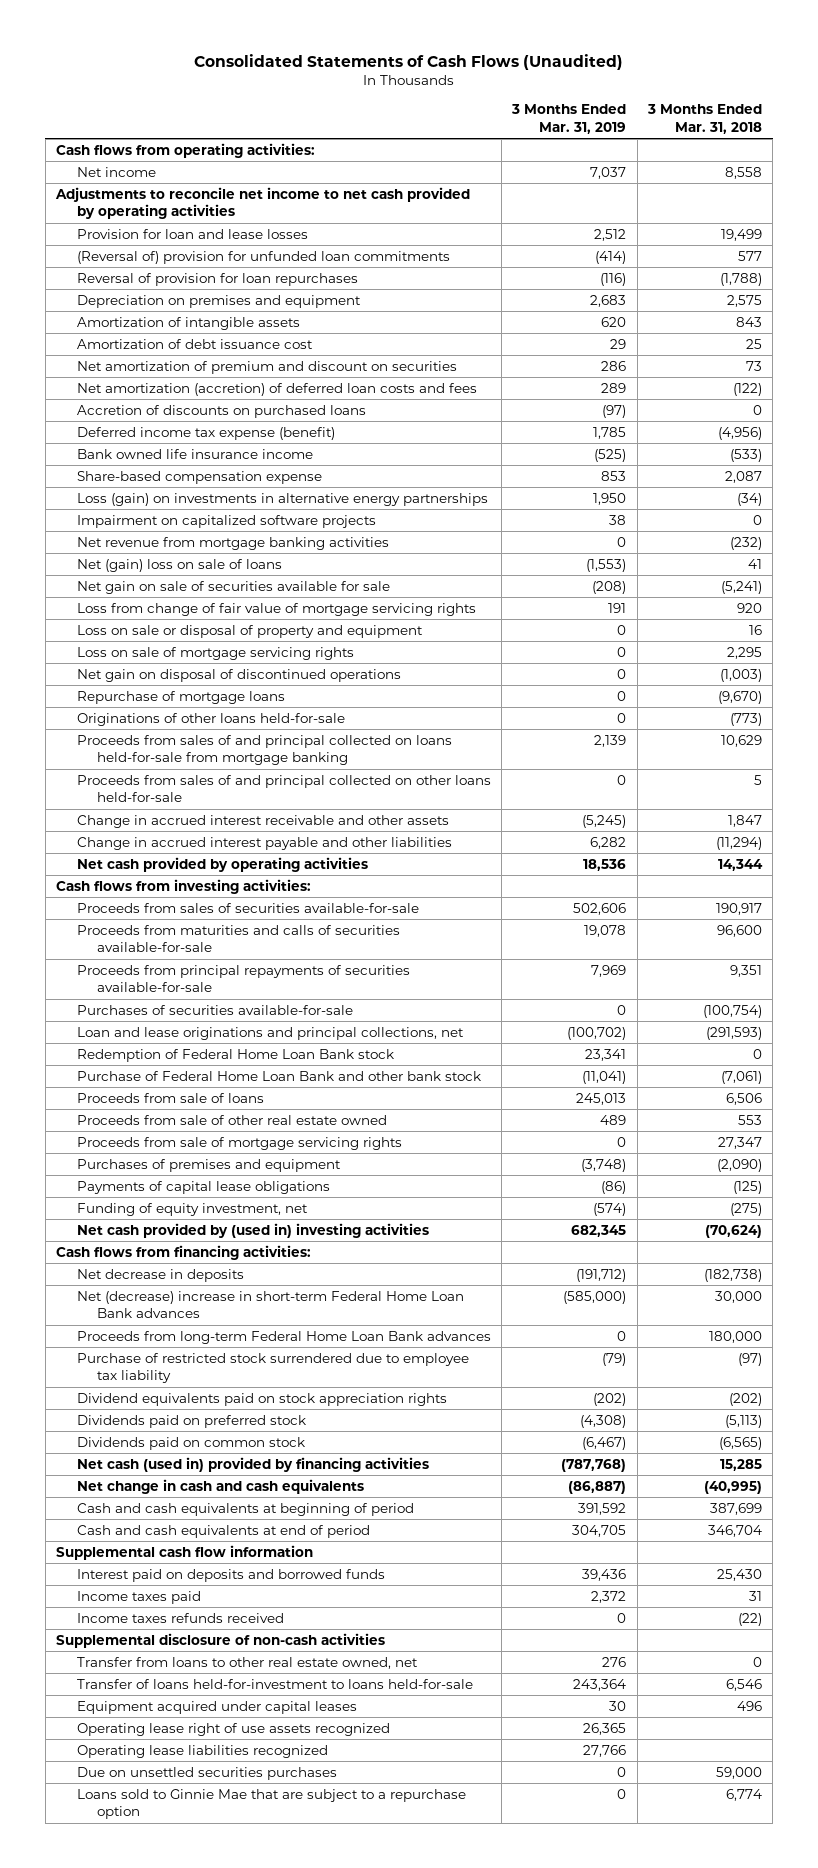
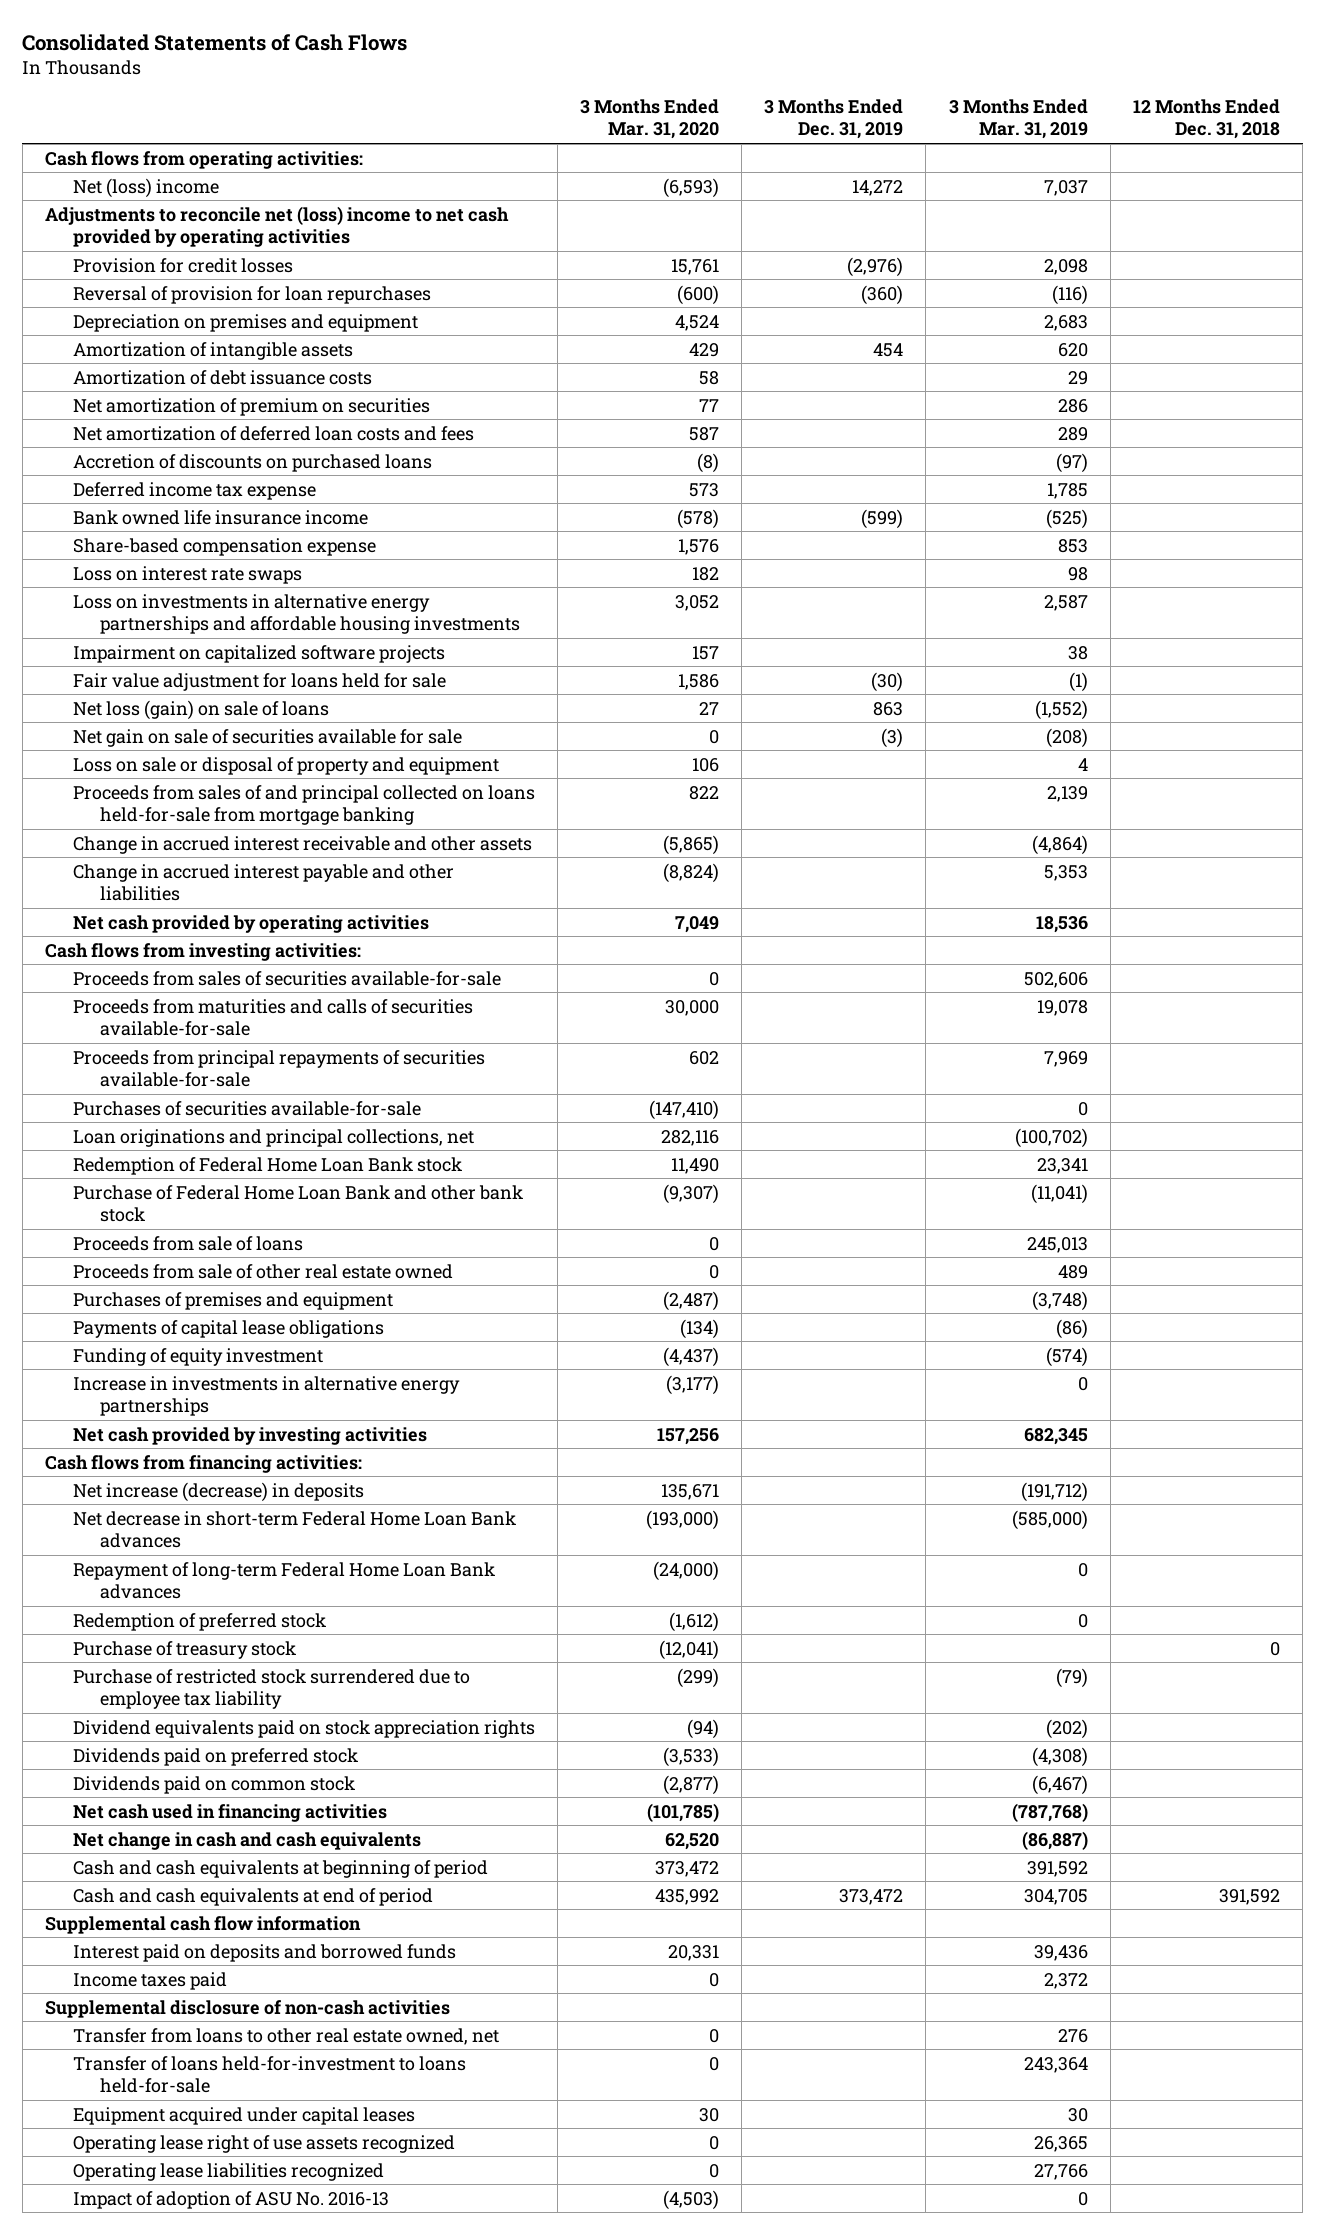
[194,53,624,70] Consolidated Statements of Cash Flows (Unaudited) -> [22,34,408,52] Consolidated Statements of Cash Flows
[646,104,762,134] 3 Months Ended Mar. 31, 2018 -> none
none -> [579,98,719,140] 3 Months Ended Mar. 31, 2020
none -> [764,98,904,140] 3 Months Ended Dec. 31, 2019
none -> [1132,98,1280,140] 12 Months Ended Dec. 31, 2018
[76,228,308,239] Provision for loan and lease losses -> none
[76,250,450,264] (Reversal of) provision for unfunded loan commitments -> none
[76,166,156,177] Net income -> [72,177,219,198] Net (loss) income
[55,186,471,220] Adjustments to reconcile net income to net cash provided by operating activities -> [45,205,510,248] Adjustments to reconcile net (loss) income to net cash provided by operating activities
none -> [72,257,293,273] Provision for credit losses
[76,338,313,349] Amortization of debt issuance cost -> [72,369,372,385] Amortization of debt issuance costs
[76,360,457,374] Net amortization of premium and discount on securities -> [72,397,430,416] Net amortization of premium on securities
[76,382,477,396] Net amortization (accretion) of deferred loan costs and fees -> [72,425,474,441] Net amortization of deferred loan costs and fees
[76,426,335,440] Deferred income tax expense (benefit) -> [72,481,316,500] Deferred income tax expense
none -> [72,565,302,584] Loss on interest rate swaps
[76,492,488,506] Loss (gain) on investments in alternative energy partnerships -> [72,593,520,635] Loss on investments in alternative energy partnerships and affordable housing investments
[593,492,627,505] 1,950 -> [1043,594,1088,611] 2,587
[76,536,389,550] Net revenue from mortgage banking activities -> none
none -> [72,672,446,691] Fair value adjustment for loans held for sale
[76,558,282,572] Net (gain) loss on sale of loans -> [72,699,329,720] Net loss (gain) on sale of loans
[586,558,627,572] (1,553) -> [1034,699,1088,720] (1,552)
[76,602,476,616] Loss from change of fair value of mortgage servicing rights -> none
[76,646,354,660] Loss on sale of mortgage servicing rights -> none
[76,668,401,682] Net gain on disposal of discontinued operations -> none
[76,690,285,704] Repurchase of mortgage loans -> none
[76,712,345,726] Originations of other loans held-for-sale -> none
[617,624,627,635] 0 -> [1077,757,1088,771] 4
[76,774,491,803] Proceeds from sales of and principal collected on other loans held-for-sale -> none
[582,814,627,828] (5,245) -> [1031,834,1088,855] (4,864)
[590,836,627,849] 6,282 -> [1043,864,1088,881] 5,353
[76,1026,464,1040] Loan and lease originations and principal collections, net -> [72,1128,474,1147] Loan originations and principal collections, net
[76,1136,402,1150] Proceeds from sale of mortgage servicing rights -> none
[76,1202,308,1216] Funding of equity investment, net -> [72,1347,323,1366] Funding of equity investment
none -> [72,1375,460,1417] Increase in investments in alternative energy partnerships
[76,1222,429,1238] Net cash provided by (used in) investing activities -> [72,1426,427,1445] Net cash provided by investing activities
[76,1268,244,1282] Net decrease in deposits -> [72,1481,364,1502] Net increase (decrease) in deposits
[76,1290,464,1319] Net (decrease) increase in short-term Federal Home Loan Bank advances -> [72,1510,516,1549] Net decrease in short-term Federal Home Loan Bank advances
[76,1330,491,1344] Proceeds from long-term Federal Home Loan Bank advances -> [72,1561,495,1600] Repayment of long-term Federal Home Loan Bank advances
none -> [72,1612,326,1631] Redemption of preferred stock
none -> [72,1640,296,1659] Purchase of treasury stock
[76,1456,429,1472] Net cash (used in) provided by financing activities -> [72,1803,387,1822] Net cash used in financing activities
[76,1612,284,1623] Income taxes refunds received -> none
[76,1766,337,1780] Due on unsettled securities purchases -> none
[76,1788,466,1820] Loans sold to Ginnie Mae that are subject to a repurchase option -> none
none -> [72,2190,389,2209] Impact of adoption of ASU No. 2016-13

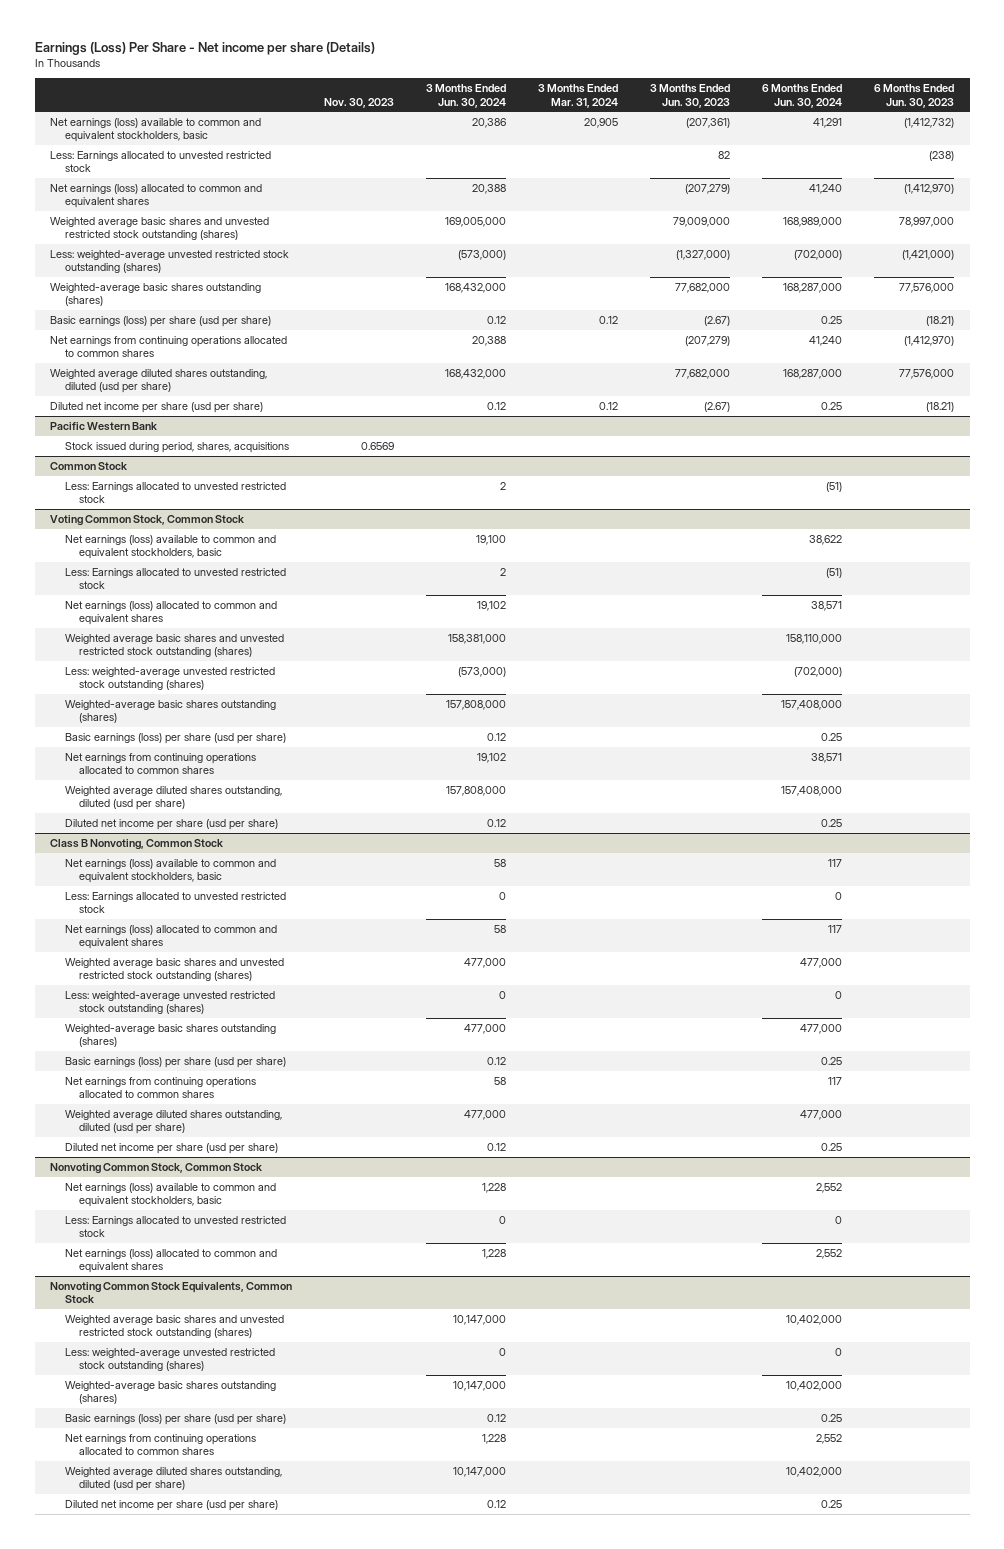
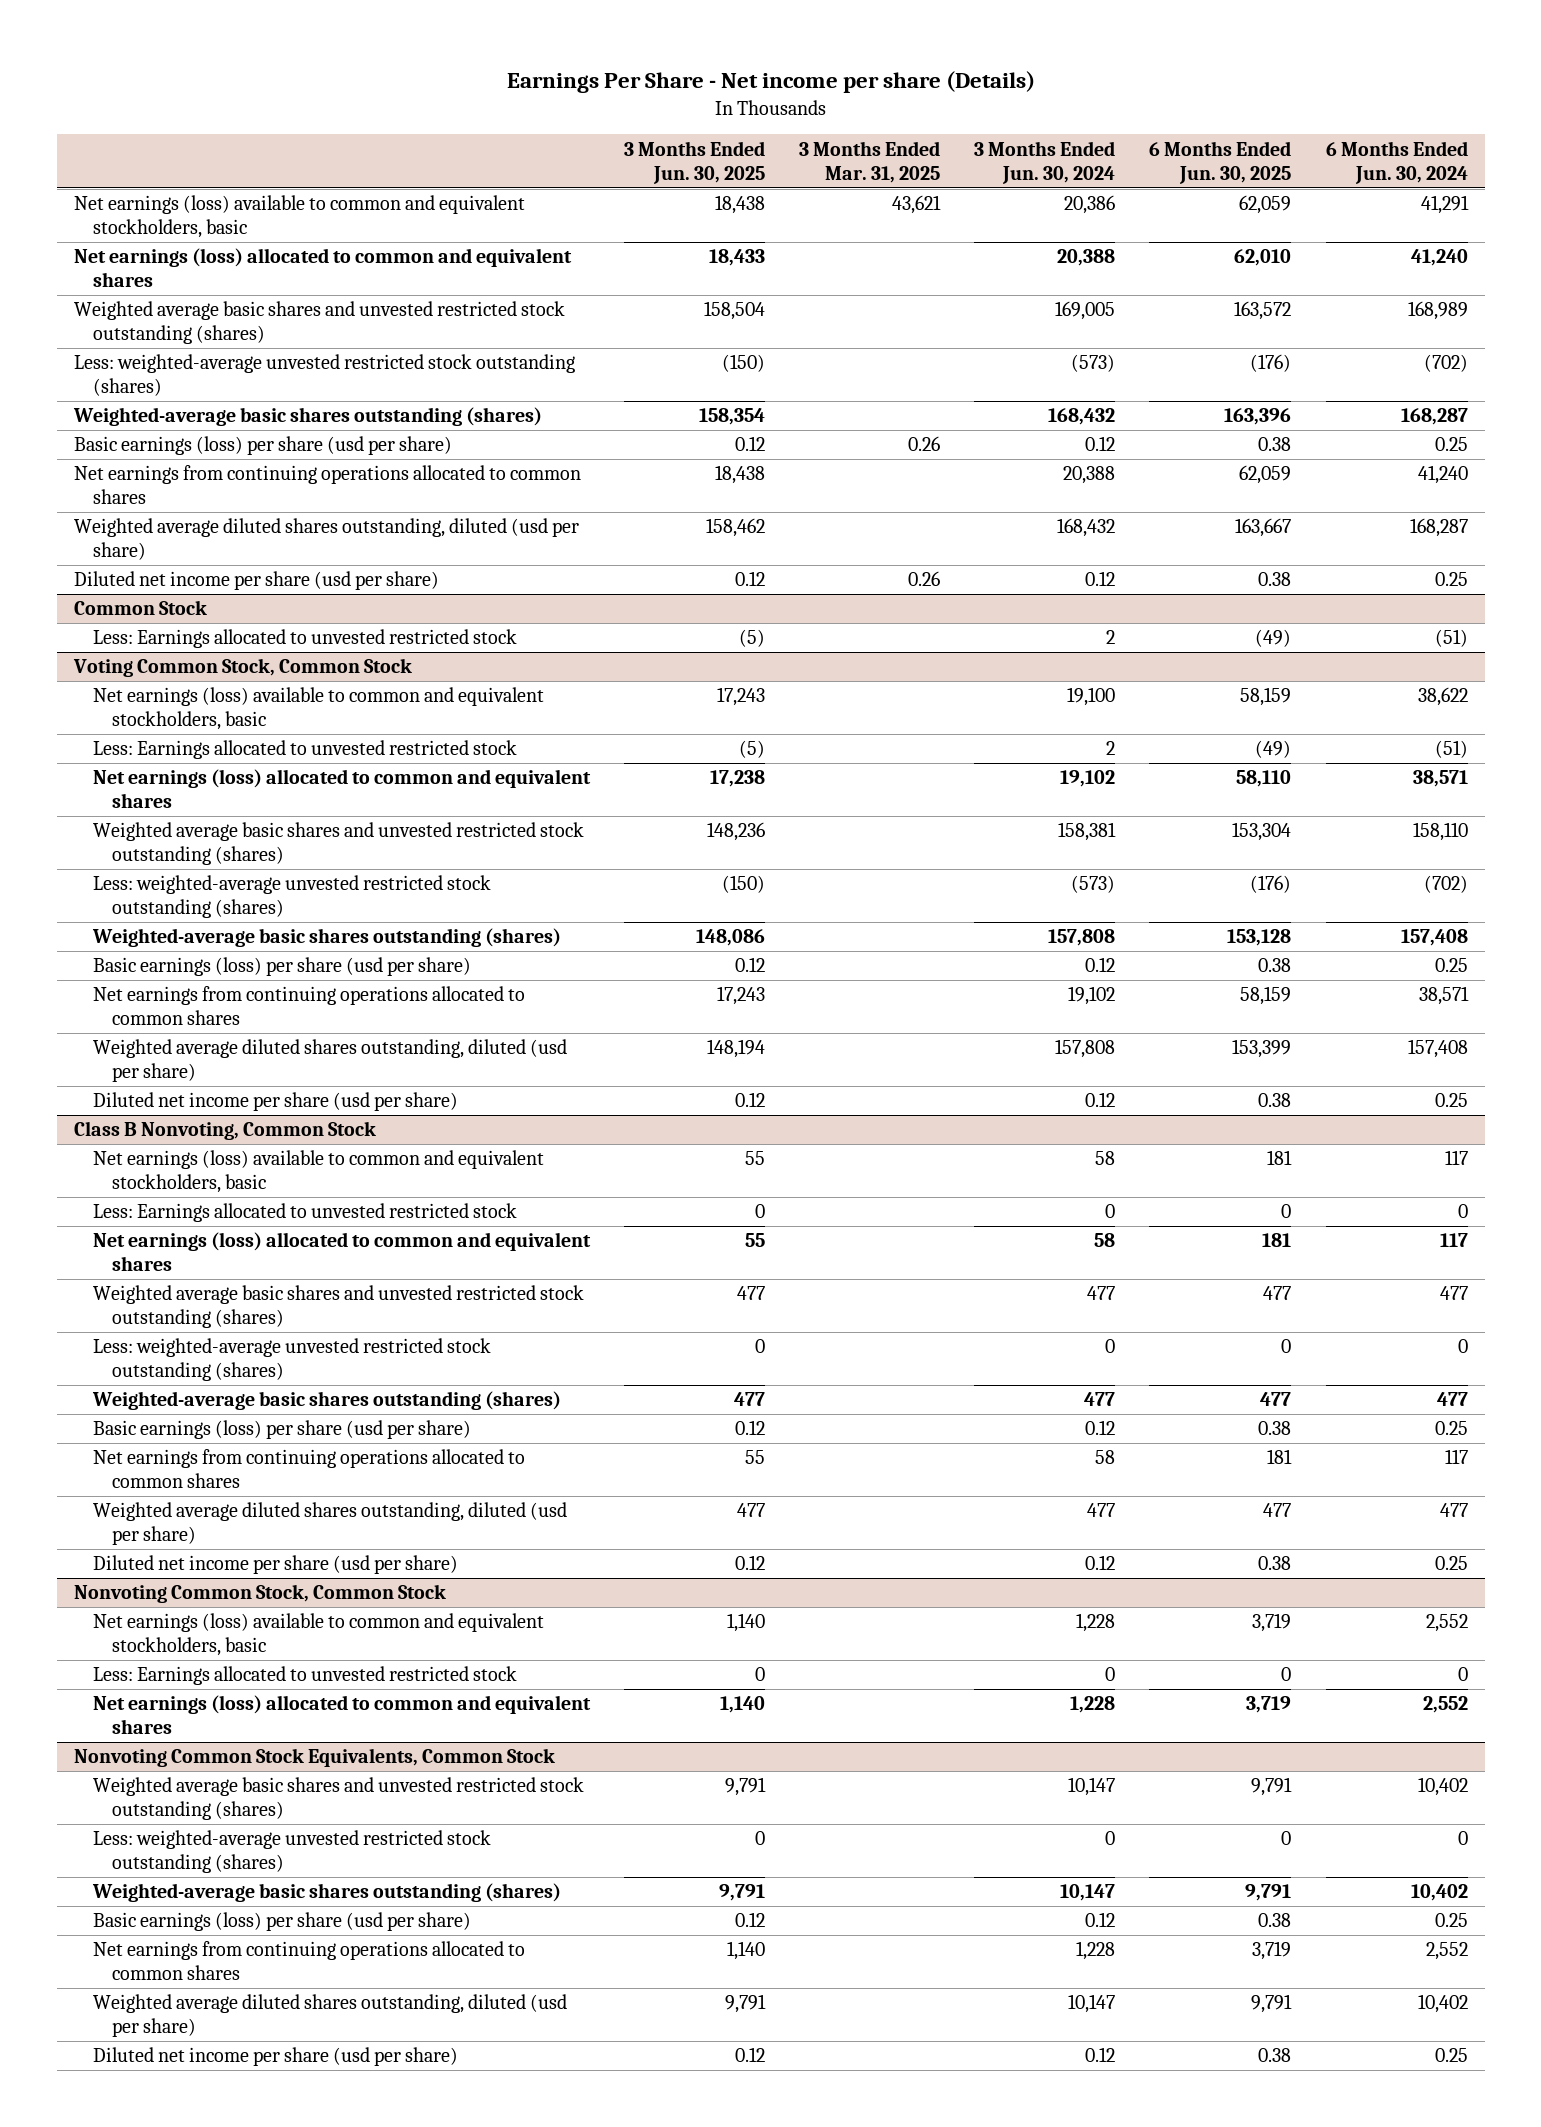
[34,41,375,55] Earnings (Loss) Per Share - Net income per share (Details) -> [506,70,1035,93] Earnings Per Share - Net income per share (Details)
[324,97,395,108] Nov. 30, 2023 -> none
[538,83,619,108] 3 Months Ended Mar. 31, 2024 -> none
[650,83,731,108] 3 Months Ended Jun. 30, 2023 -> none
[873,83,954,108] 6 Months Ended Jun. 30, 2023 -> none
none -> [624,140,766,184] 3 Months Ended Jun. 30, 2025
none -> [799,140,941,183] 3 Months Ended Mar. 31, 2025
none -> [1149,140,1292,184] 6 Months Ended Jun. 30, 2025
[50,150,272,173] Less: Earnings allocated to unvested restricted stock -> none
[445,216,507,227] 169,005,000 -> [1055,301,1116,321] 169,005
[783,216,843,227] 168,989,000 -> [1407,301,1468,321] 168,989
[458,249,507,260] (573,000) -> [1071,354,1116,373] (573)
[794,249,843,260] (702,000) -> [1423,354,1468,373] (702)
[445,282,507,293] 168,432,000 -> [1048,408,1116,426] 168,432
[783,282,843,293] 168,287,000 -> [1400,408,1468,426] 168,287
[445,368,507,379] 168,432,000 -> [1057,518,1116,538] 168,432
[783,368,843,379] 168,287,000 -> [1409,518,1468,538] 168,287
[50,421,158,431] Pacific Western Bank -> none
[64,441,289,453] Stock issued during period, shares, acquisitions -> none
[448,633,507,644] 158,381,000 -> [1058,822,1117,842] 158,381
[786,633,843,644] 158,110,000 -> [1412,822,1468,842] 158,110
[458,666,507,677] (573,000) -> [1071,875,1116,894] (573)
[794,666,843,677] (702,000) -> [1423,875,1468,894] (702)
[446,699,507,710] 157,808,000 -> [1048,929,1116,947] 157,808
[781,699,843,710] 157,408,000 -> [1400,929,1468,947] 157,408
[446,785,507,796] 157,808,000 -> [1055,1039,1116,1059] 157,808
[781,785,843,796] 157,408,000 -> [1407,1039,1468,1059] 157,408
[464,957,507,968] 477,000 -> [1087,1286,1116,1301] 477
[800,957,843,968] 477,000 -> [1439,1286,1468,1301] 477
[464,1023,507,1034] 477,000 -> [1084,1392,1116,1407] 477
[800,1023,843,1034] 477,000 -> [1436,1392,1468,1407] 477
[464,1109,507,1120] 477,000 -> [1087,1503,1116,1518] 477
[800,1109,843,1120] 477,000 -> [1439,1503,1468,1518] 477
[453,1314,507,1325] 10,147,000 -> [1068,1777,1116,1797] 10,147
[786,1314,843,1325] 10,402,000 -> [1417,1777,1468,1797] 10,402
[453,1380,507,1391] 10,147,000 -> [1060,1884,1116,1902] 10,147
[786,1380,843,1391] 10,402,000 -> [1410,1884,1468,1902] 10,402
[453,1466,507,1477] 10,147,000 -> [1068,1994,1116,2014] 10,147
[786,1466,843,1477] 10,402,000 -> [1417,1994,1468,2014] 10,402

